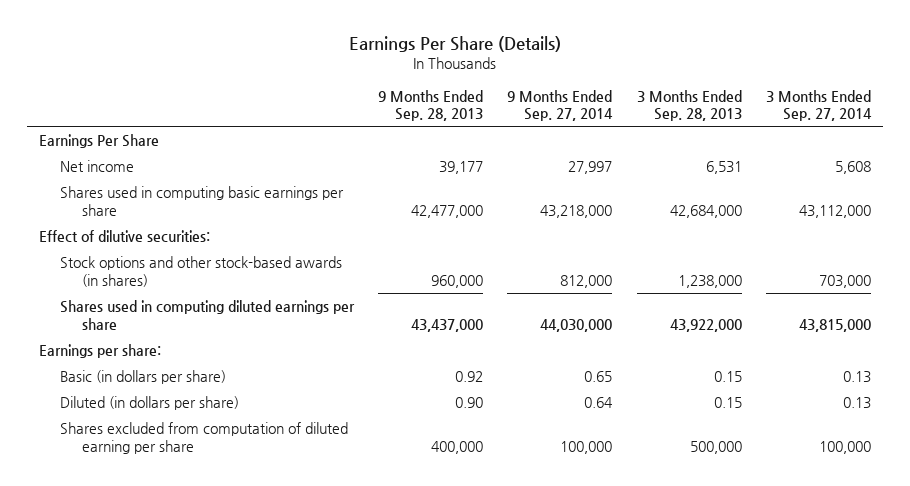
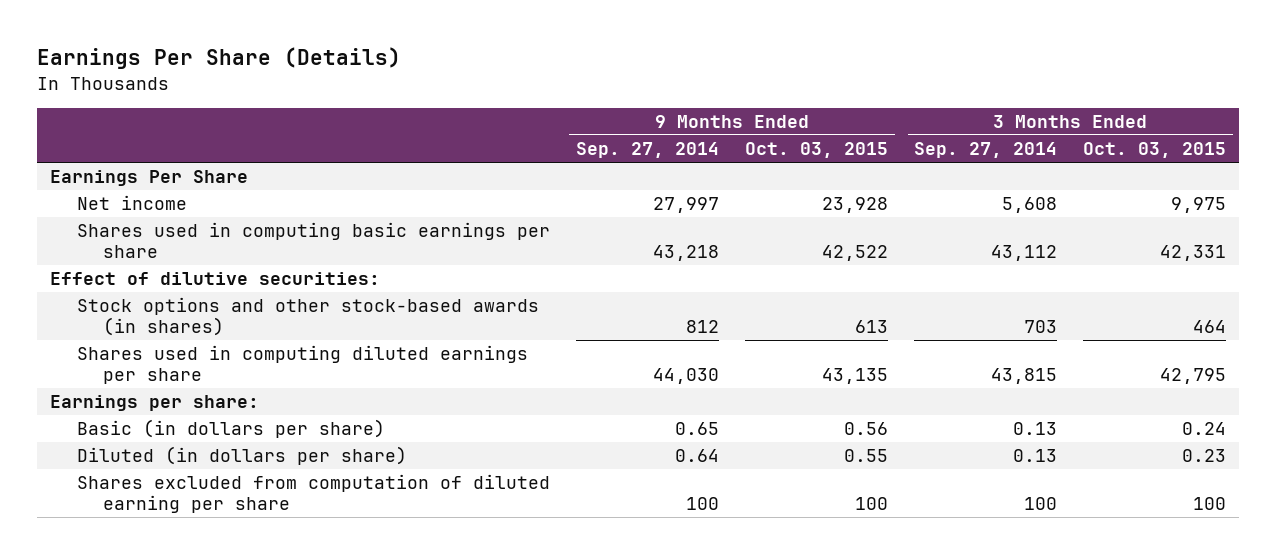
[378,89,484,122] 9 Months Ended Sep. 28, 2013 -> none
[636,89,742,122] 3 Months Ended Sep. 28, 2013 -> none
none -> [745,142,889,159] Oct. 03, 2015
none -> [1083,142,1227,159] Oct. 03, 2015
[540,204,613,218] 43,218,000 -> [652,245,719,262] 43,218
[798,204,871,218] 43,112,000 -> [991,245,1058,262] 43,112
[560,274,613,288] 812,000 -> [685,320,719,334] 812
[818,274,871,288] 703,000 -> [1024,320,1058,334] 703
[540,318,613,332] 44,030,000 -> [652,368,719,385] 44,030
[798,318,871,332] 43,815,000 -> [991,368,1058,385] 43,815
[560,440,613,454] 100,000 -> [685,497,719,511] 100
[818,440,871,454] 100,000 -> [1024,497,1058,511] 100

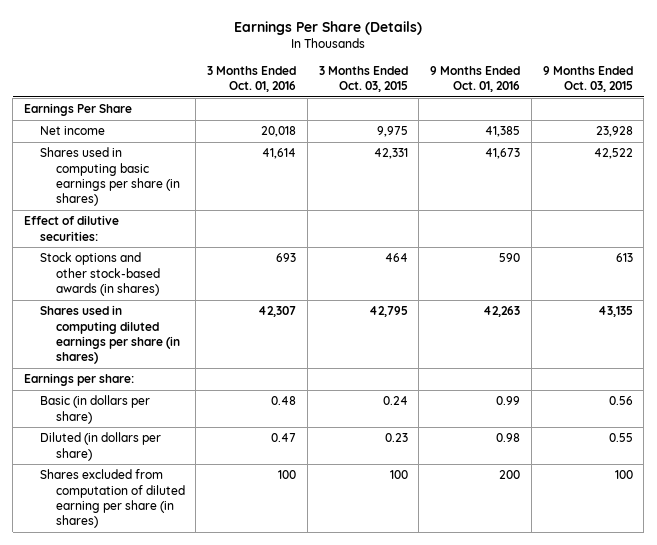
[575,142,719,159] Sep. 27, 2014 -> none
[914,142,1058,159] Sep. 27, 2014 -> none
none -> [207,65,297,93] 3 Months Ended Oct. 01, 2016
none -> [430,65,521,93] 9 Months Ended Oct. 01, 2016
[76,222,550,259] Shares used in computing basic earnings per share -> [39,147,180,207] Shares used in computing basic earnings per share (in shares)
[76,345,528,385] Shares used in computing diluted earnings per share -> [39,305,180,365] Shares used in computing diluted earnings per share (in shares)
[76,474,550,514] Shares excluded from computation of diluted earning per share -> [39,469,185,529] Shares excluded from computation of diluted earning per share (in shares)

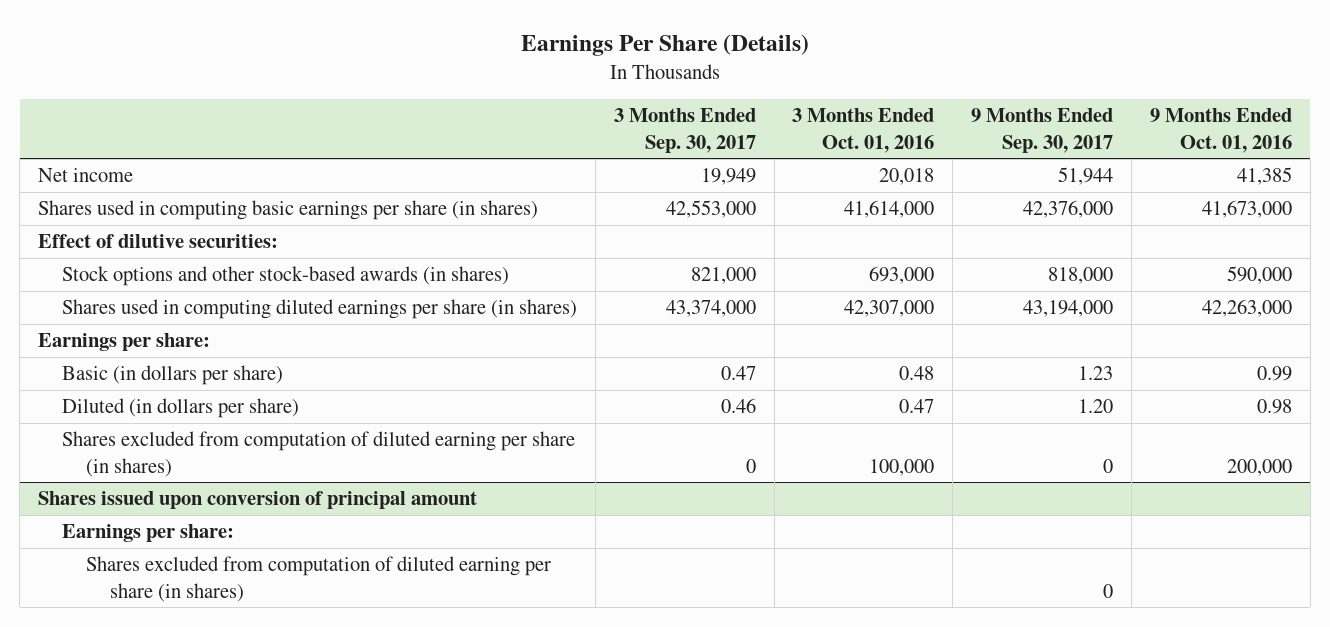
[318,65,408,93] 3 Months Ended Oct. 03, 2015 -> none
[542,65,633,93] 9 Months Ended Oct. 03, 2015 -> none
none -> [613,108,756,153] 3 Months Ended Sep. 30, 2017
none -> [971,108,1114,153] 9 Months Ended Sep. 30, 2017
[24,103,133,117] Earnings Per Share -> none
[262,148,297,160] 41,614 -> [844,200,935,219] 41,614,000
[485,148,521,160] 41,673 -> [1201,200,1292,219] 41,673,000
[276,253,297,263] 693 -> [869,266,935,285] 693,000
[499,253,521,263] 590 -> [1226,266,1292,285] 590,000
[258,306,297,318] 42,307 -> [844,300,935,318] 42,307,000
[483,306,521,318] 42,263 -> [1201,299,1292,318] 42,263,000
[278,470,297,480] 100 -> [869,458,935,476] 100,000
[499,470,521,480] 200 -> [1226,458,1292,476] 200,000
none -> [38,491,478,510] Shares issued upon conversion of principal amount
none -> [62,524,235,543] Earnings per share:
none -> [86,556,552,602] Shares excluded from computation of diluted earning per share (in shares)

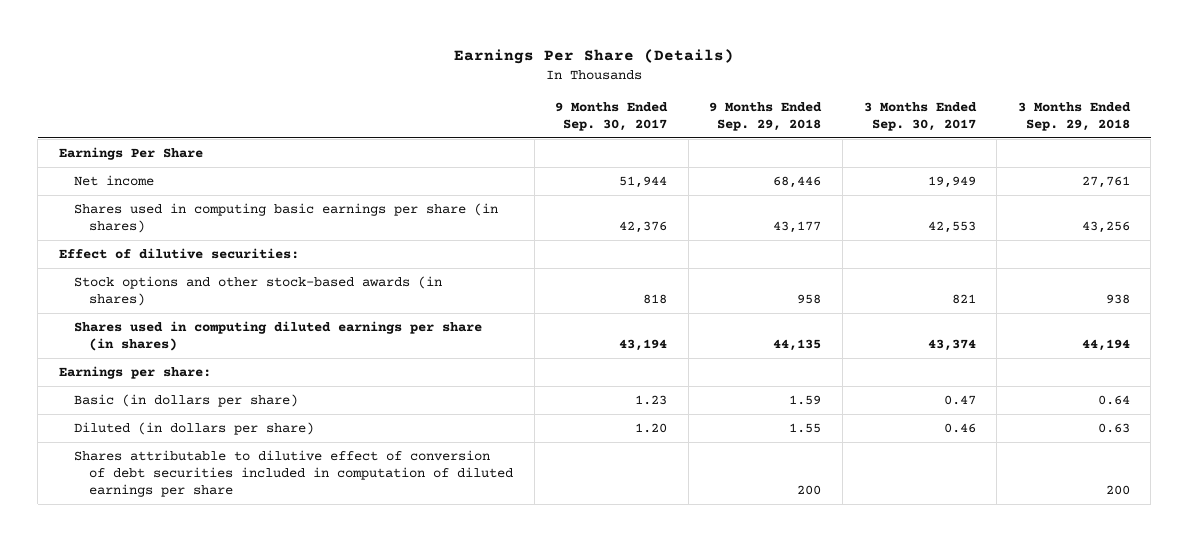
[792,108,935,153] 3 Months Ended Oct. 01, 2016 -> none
[1149,108,1292,153] 9 Months Ended Oct. 01, 2016 -> none
none -> [709,101,823,131] 9 Months Ended Sep. 29, 2018
none -> [1017,101,1131,131] 3 Months Ended Sep. 29, 2018
none -> [58,146,203,160] Earnings Per Share
[665,200,756,219] 42,553,000 -> [927,221,976,234] 42,553
[1023,200,1114,219] 42,376,000 -> [619,221,668,234] 42,376
[690,267,756,285] 821,000 -> [951,294,976,305] 821
[1048,267,1114,285] 818,000 -> [643,294,668,305] 818
[665,300,756,318] 43,374,000 -> [927,339,976,352] 43,374
[1023,300,1114,318] 43,194,000 -> [619,339,668,352] 43,194
[62,431,576,477] Shares excluded from computation of diluted earning per share (in shares) -> none
[38,491,478,510] Shares issued upon conversion of principal amount -> none
[62,524,235,543] Earnings per share: -> none
[86,556,552,602] Shares excluded from computation of diluted earning per share (in shares) -> none
none -> [74,449,514,498] Shares attributable to dilutive effect of conversion of debt securities included in computation of diluted earnings per share

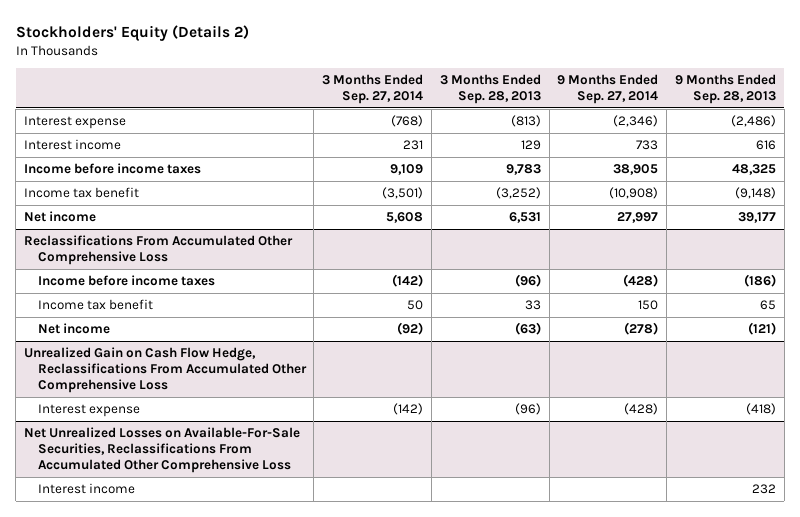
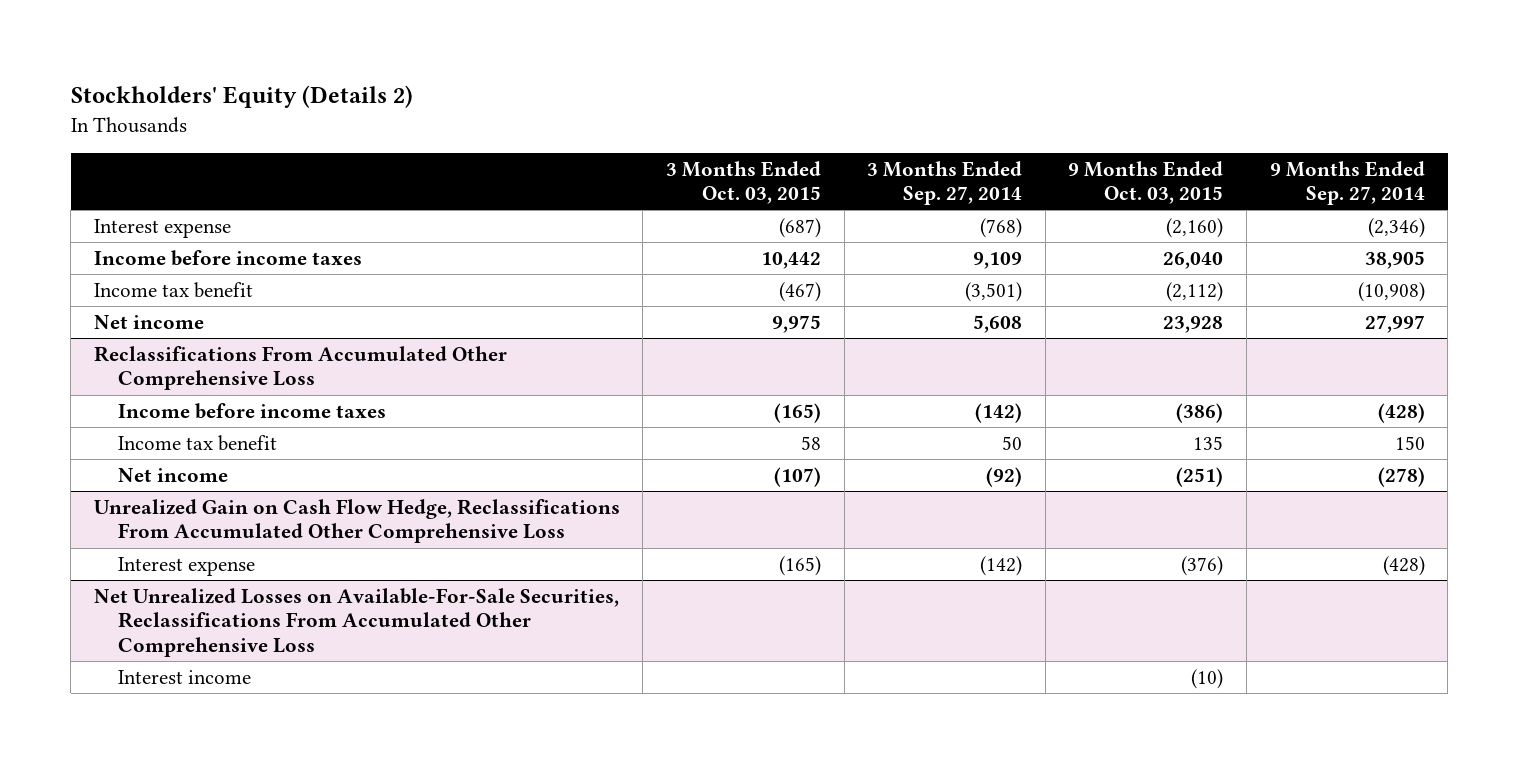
[439,74,541,105] 3 Months Ended Sep. 28, 2013 -> none
[674,74,776,105] 9 Months Ended Sep. 28, 2013 -> none
none -> [665,160,821,204] 3 Months Ended Oct. 03, 2015
none -> [1068,160,1224,204] 9 Months Ended Oct. 03, 2015
[24,139,122,151] Interest income -> none

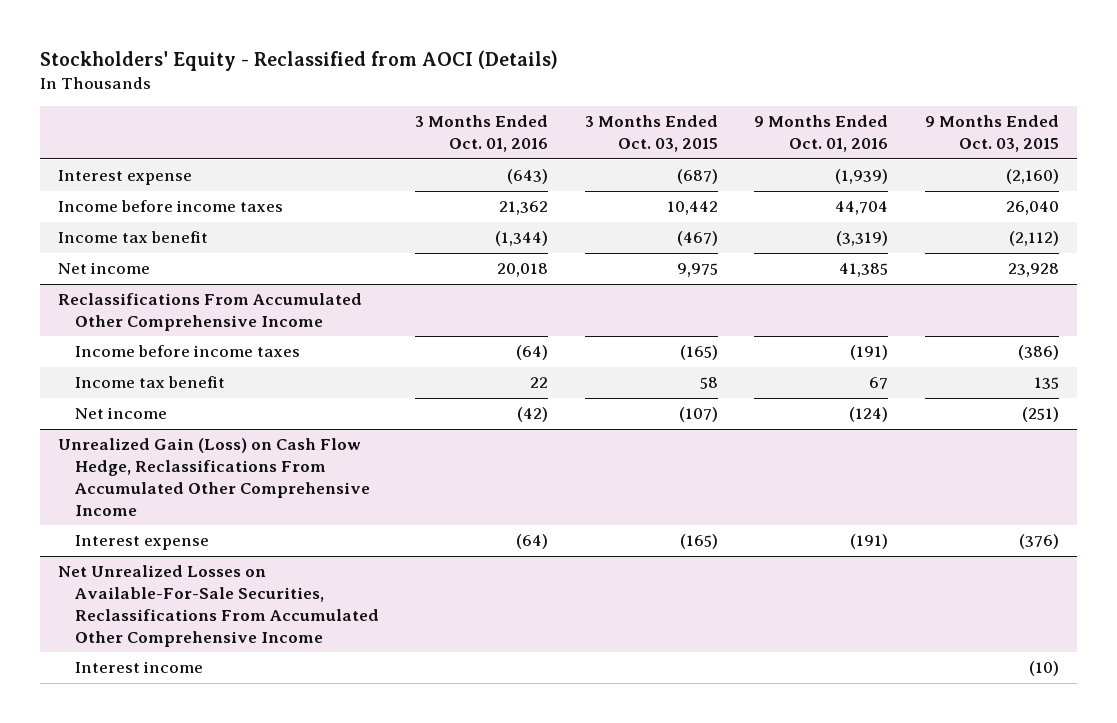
[70,85,413,109] Stockholders' Equity (Details 2) -> [39,50,558,72] Stockholders' Equity - Reclassified from AOCI (Details)
[867,160,1023,205] 3 Months Ended Sep. 27, 2014 -> none
[1269,160,1425,205] 9 Months Ended Sep. 27, 2014 -> none
none -> [415,115,549,153] 3 Months Ended Oct. 01, 2016
none -> [754,115,889,153] 9 Months Ended Oct. 01, 2016
[93,346,507,391] Reclassifications From Accumulated Other Comprehensive Loss -> [58,293,363,332] Reclassifications From Accumulated Other Comprehensive Income
[93,499,620,544] Unrealized Gain on Cash Flow Hedge, Reclassifications From Accumulated Other Comprehensive Loss -> [58,438,371,516] Unrealized Gain (Loss) on Cash Flow Hedge, Reclassifications From Accumulated Other Comprehensive Income
[93,588,619,657] Net Unrealized Losses on Available-For-Sale Securities, Reclassifications From Accumulated Other Comprehensive Loss -> [58,565,380,647] Net Unrealized Losses on Available-For-Sale Securities, Reclassifications From Accumulated Other Comprehensive Income

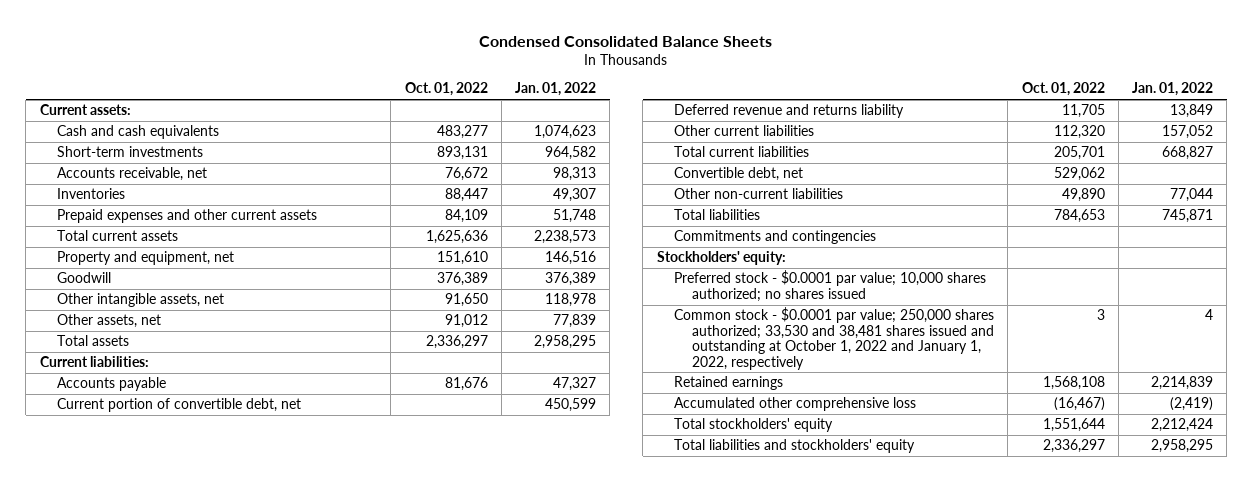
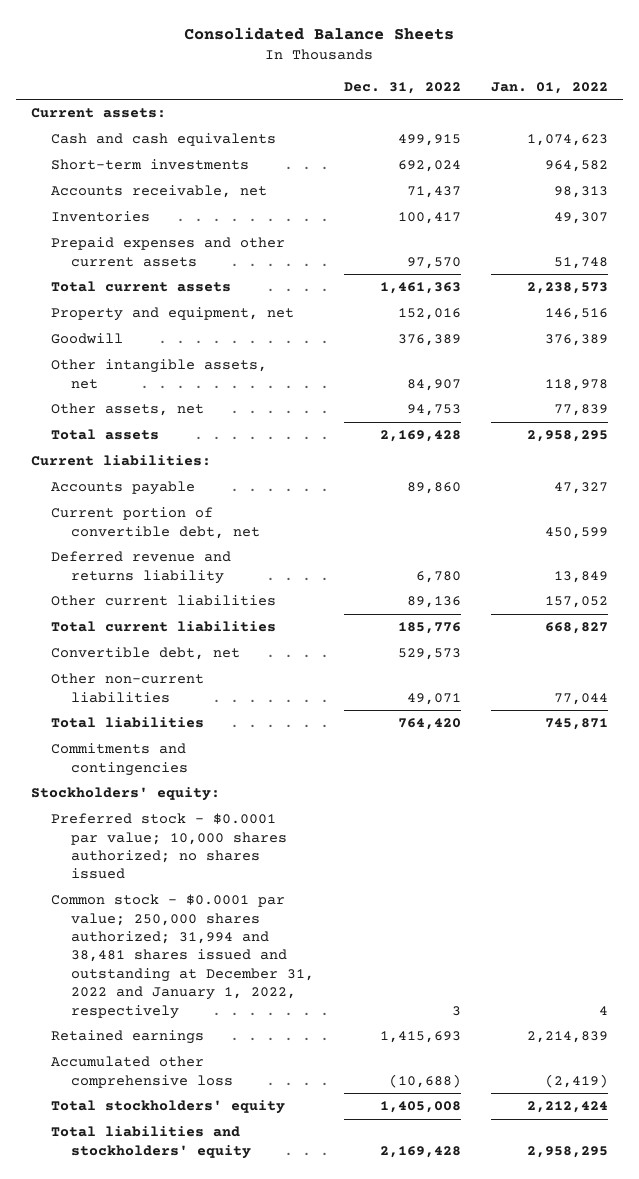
[479,35,773,47] Condensed Consolidated Balance Sheets -> [184,26,455,40] Consolidated Balance Sheets
[404,82,488,97] Oct. 01, 2022 -> none
none -> [343,81,461,94] Dec. 31, 2022
[674,307,995,370] Common stock - $0.0001 par value; 250,000 shares authorized; 33,530 and 38,481 shares issued and outstanding at October 1, 2022 and January 1, 2022, respectively -> [50,894,314,1019] Common stock - $0.0001 par value; 250,000 shares authorized; 31,994 and 38,481 shares issued and outstanding at December 31, 2022 and January 1, 2022, respectively

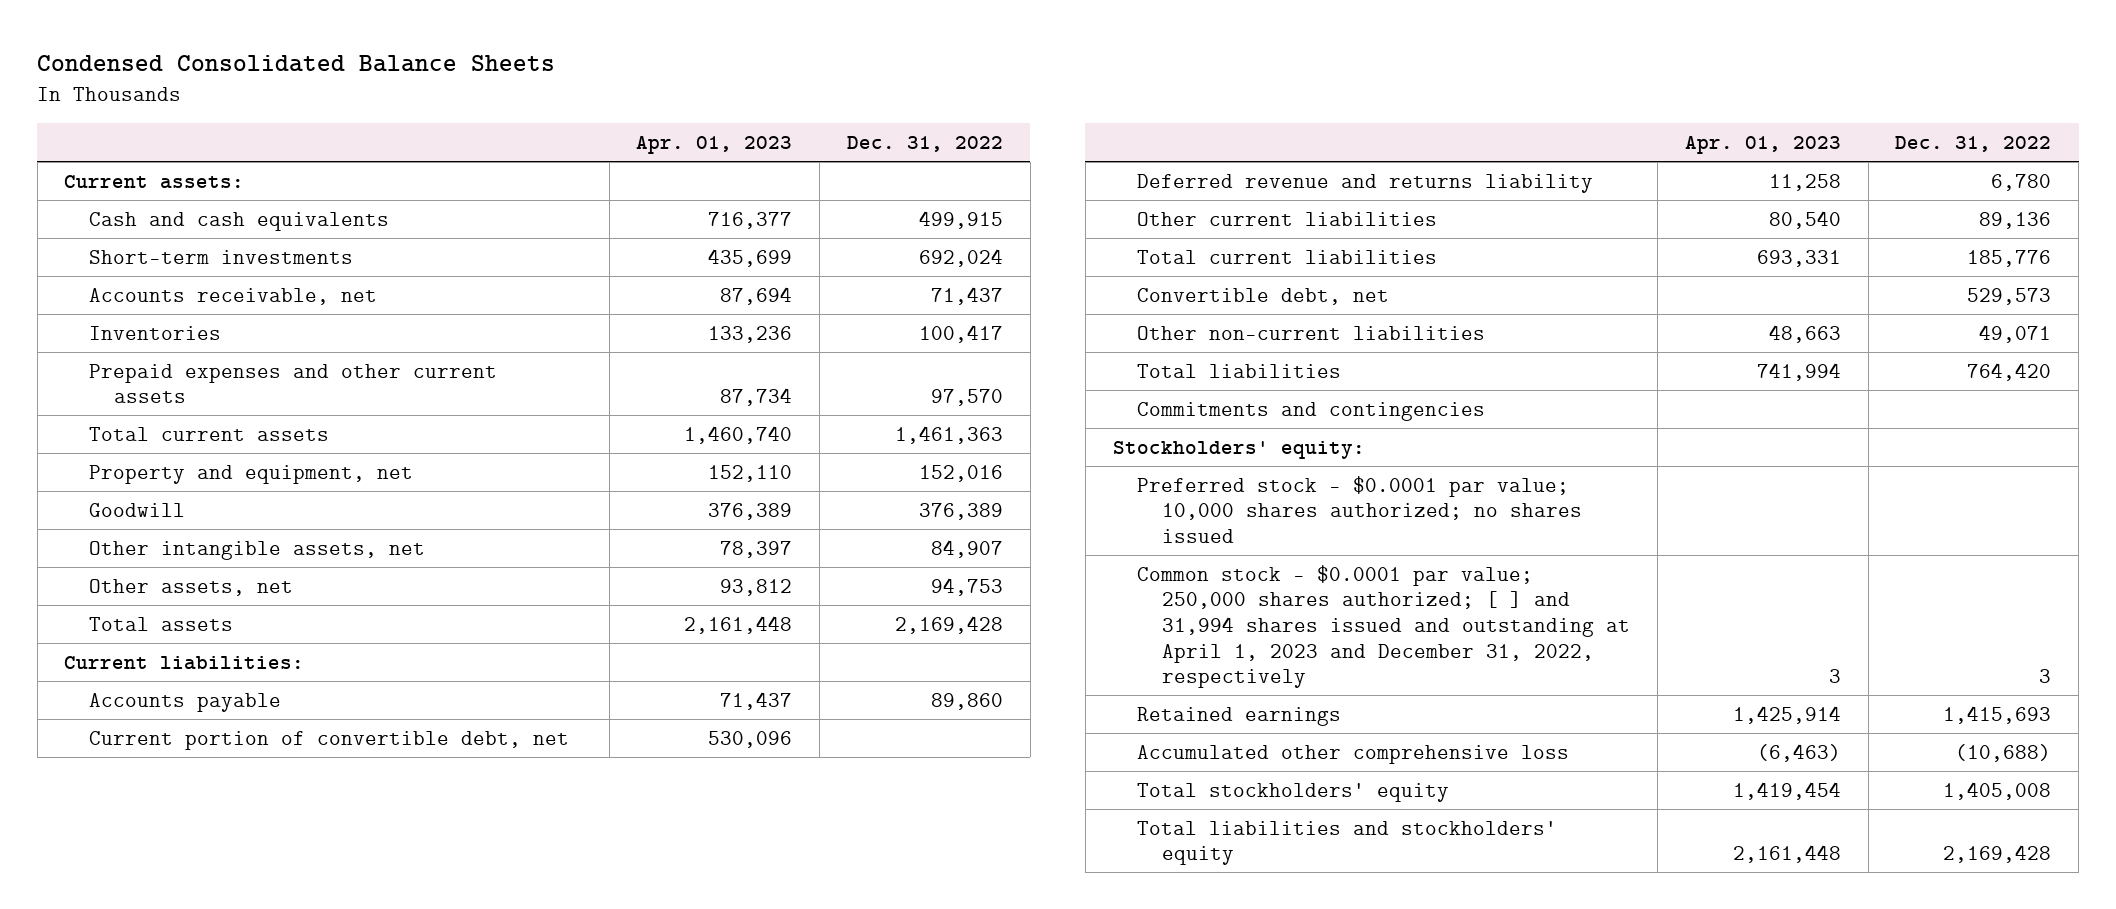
[184,26,455,40] Consolidated Balance Sheets -> [37,55,556,73] Condensed Consolidated Balance Sheets
[490,81,608,94] Jan. 01, 2022 -> none
none -> [636,135,793,154] Apr. 01, 2023
[50,894,314,1019] Common stock - $0.0001 par value; 250,000 shares authorized; 31,994 and 38,481 shares issued and outstanding at December 31, 2022 and January 1, 2022, respectively -> [1137,564,1631,689] Common stock - $0.0001 par value; 250,000 shares authorized; [ ] and 31,994 shares issued and outstanding at April 1, 2023 and December 31, 2022, respectively

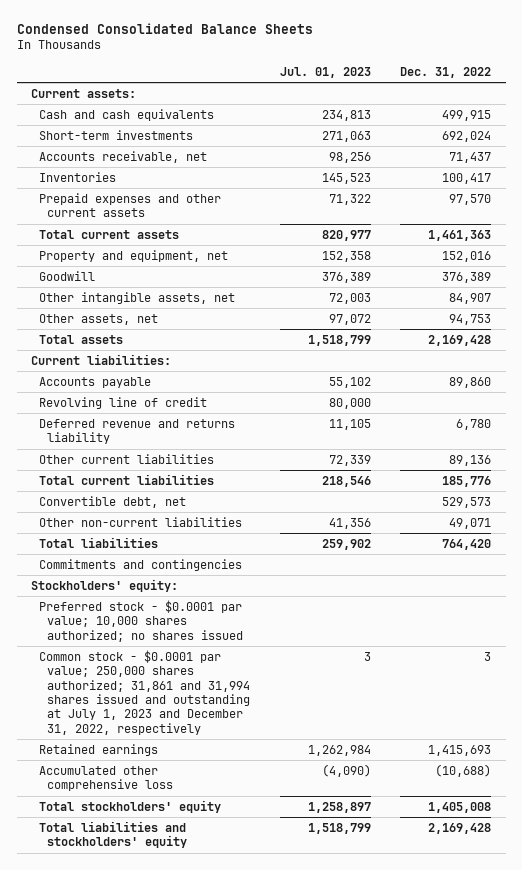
[636,135,793,154] Apr. 01, 2023 -> none
none -> [279,66,371,78] Jul. 01, 2023
[89,730,570,750] Current portion of convertible debt, net -> none
none -> [39,396,208,409] Revolving line of credit
[1137,564,1631,689] Common stock - $0.0001 par value; 250,000 shares authorized; [ ] and 31,994 shares issued and outstanding at April 1, 2023 and December 31, 2022, respectively -> [39,649,251,735] Common stock - $0.0001 par value; 250,000 shares authorized; 31,861 and 31,994 shares issued and outstanding at July 1, 2023 and December 31, 2022, respectively

